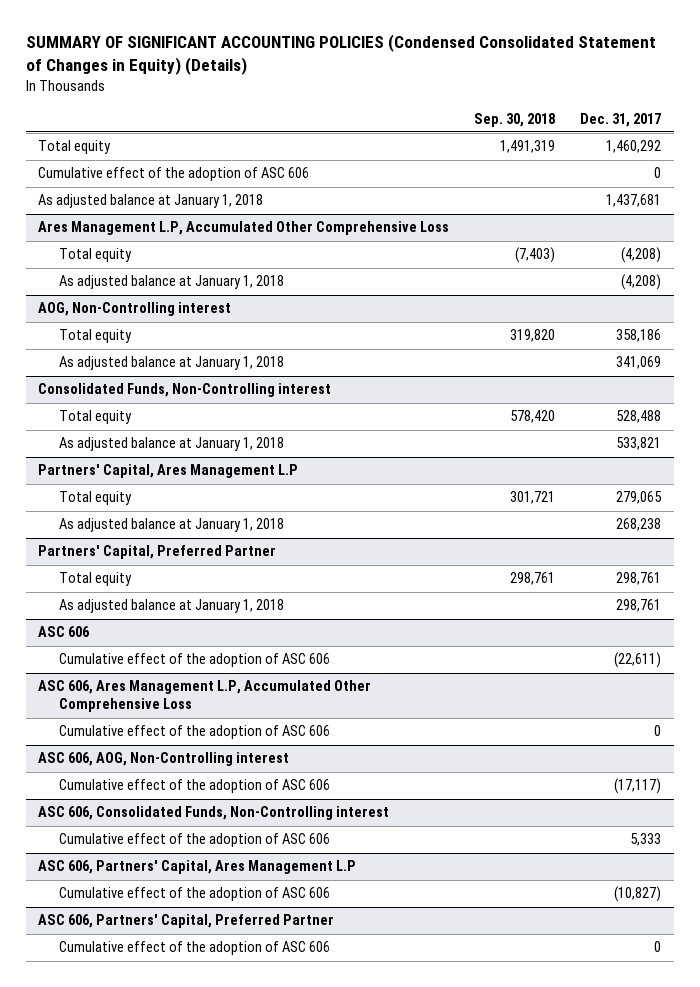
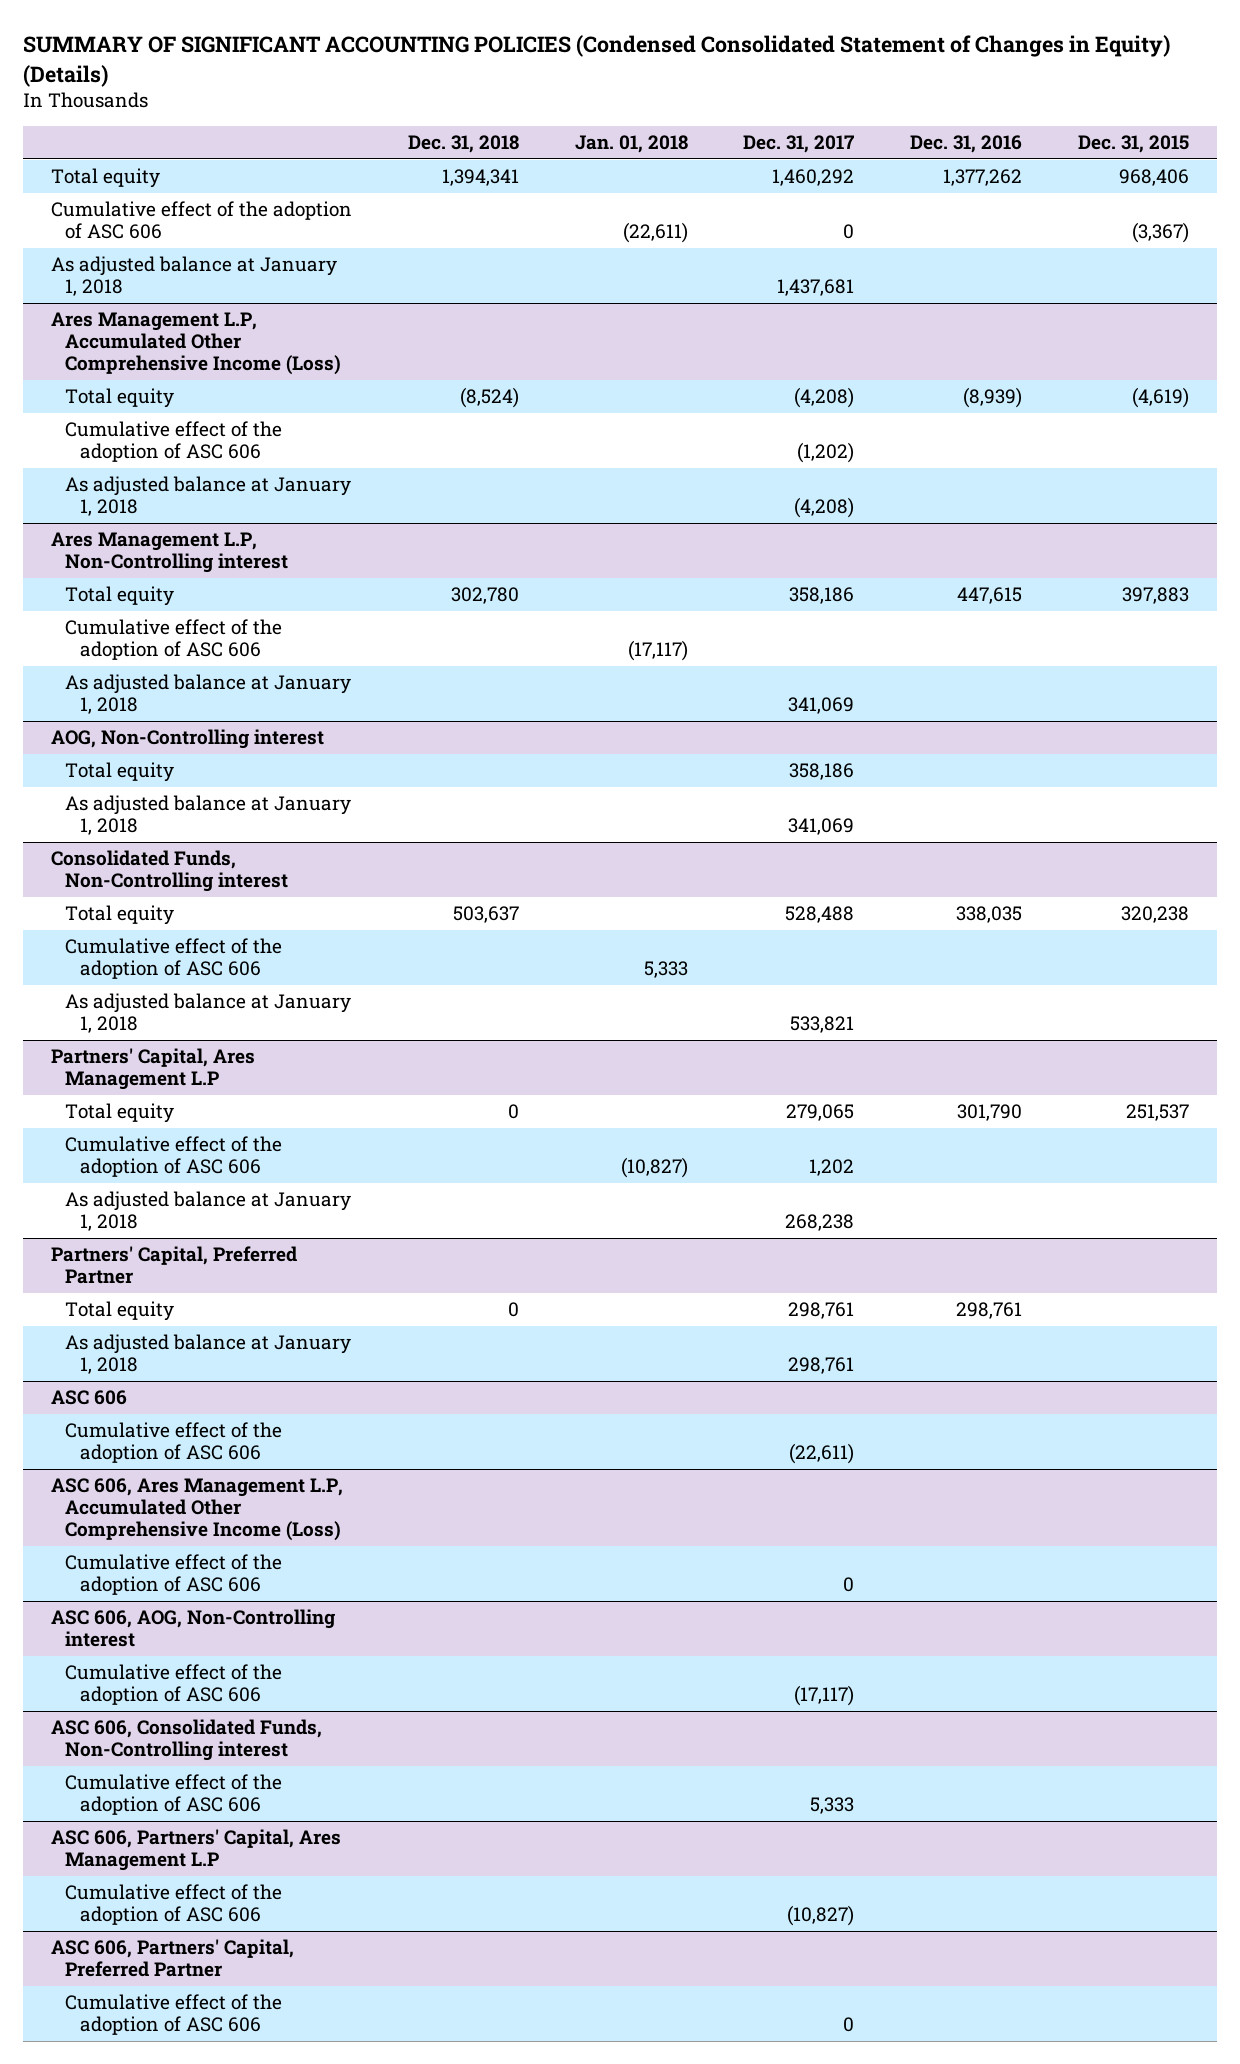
[474,112,556,127] Sep. 30, 2018 -> none
none -> [407,135,519,154] Dec. 31, 2018
none -> [574,135,688,154] Jan. 01, 2018
none -> [910,135,1023,154] Dec. 31, 2016
none -> [1078,135,1190,154] Dec. 31, 2015
[38,221,450,236] Ares Management L.P, Accumulated Other Comprehensive Loss -> [50,312,342,376] Ares Management L.P, Accumulated Other Comprehensive Income (Loss)
none -> [65,421,283,463] Cumulative effect of the adoption of ASC 606
none -> [50,532,289,574] Ares Management L.P, Non-Controlling interest
none -> [65,586,175,607] Total equity
none -> [65,619,283,661] Cumulative effect of the adoption of ASC 606
none -> [65,674,352,715] As adjusted balance at January 1, 2018
none -> [65,938,283,980] Cumulative effect of the adoption of ASC 606
none -> [65,1136,283,1178] Cumulative effect of the adoption of ASC 606
[38,680,372,713] ASC 606, Ares Management L.P, Accumulated Other Comprehensive Loss -> [50,1478,343,1542] ASC 606, Ares Management L.P, Accumulated Other Comprehensive Income (Loss)

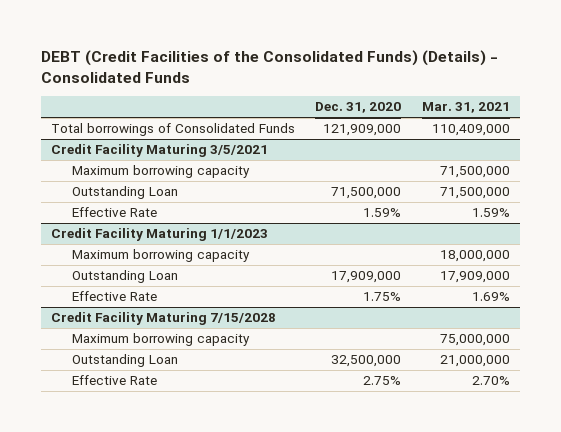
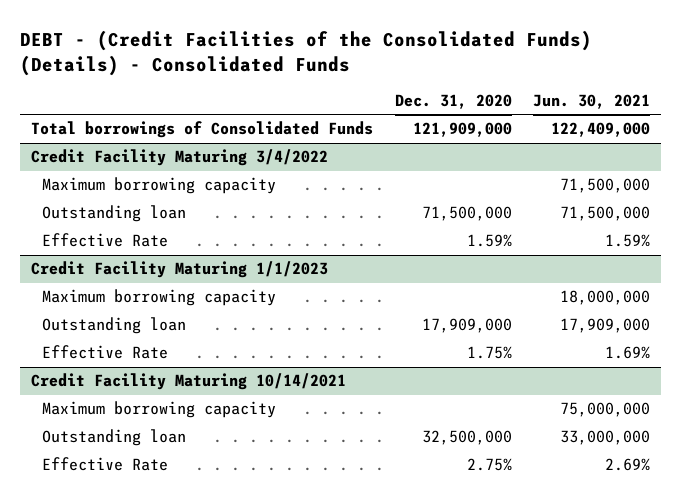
[41,49,499,83] DEBT (Credit Facilities of the Consolidated Funds) (Details) - Consolidated Funds -> [20,29,593,76] DEBT - (Credit Facilities of the Consolidated Funds) (Details) - Consolidated Funds
[421,102,510,114] Mar. 31, 2021 -> none
none -> [533,94,651,110] Jun. 30, 2021
[51,144,269,158] Credit Facility Maturing 3/5/2021 -> [31,149,329,167] Credit Facility Maturing 3/4/2022
[71,186,178,200] Outstanding Loan -> [42,205,187,223] Outstanding loan
[71,270,178,284] Outstanding Loan -> [42,317,187,335] Outstanding loan
[51,312,277,326] Credit Facility Maturing 7/15/2028 -> [31,373,347,391] Credit Facility Maturing 10/14/2021
[71,354,178,368] Outstanding Loan -> [42,429,187,447] Outstanding loan

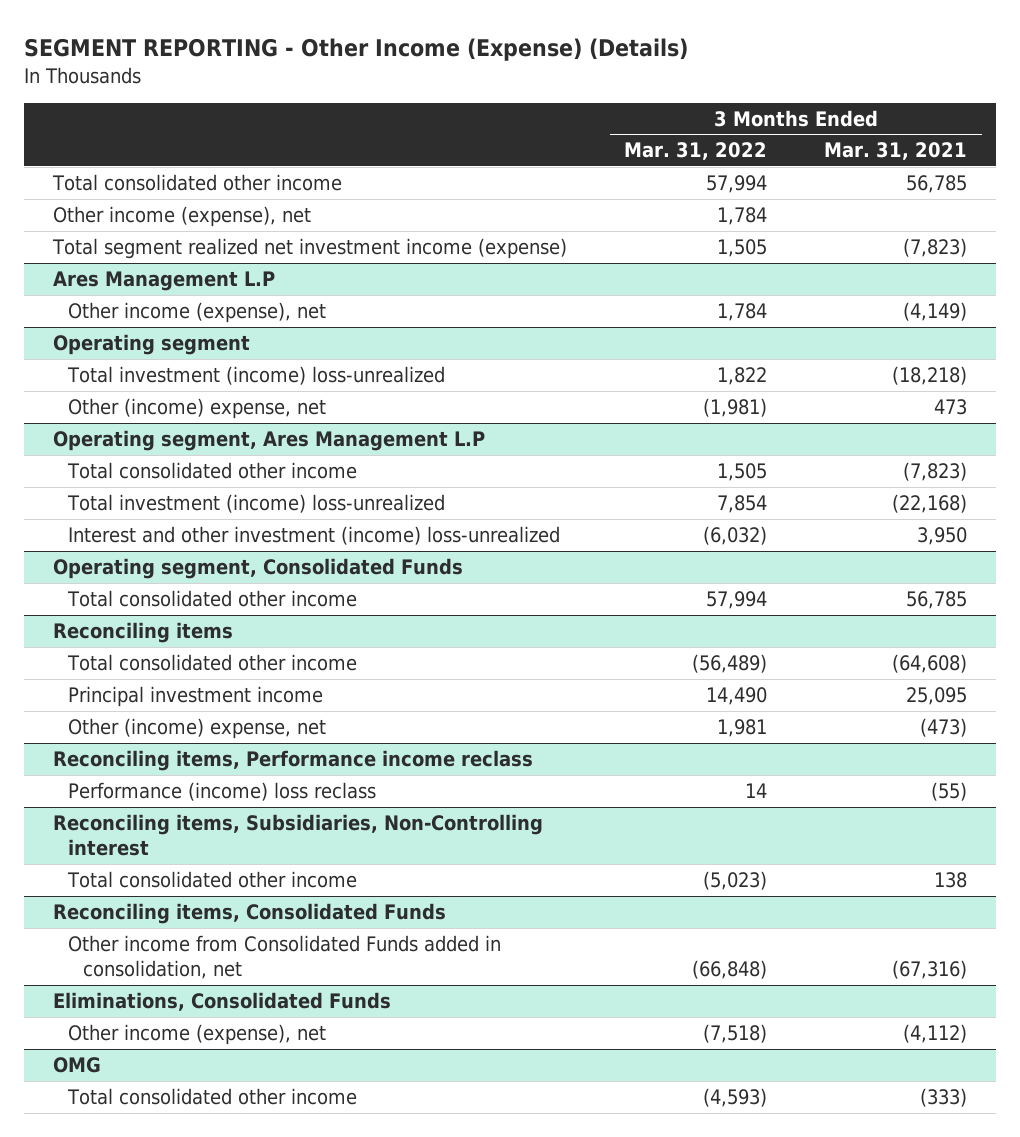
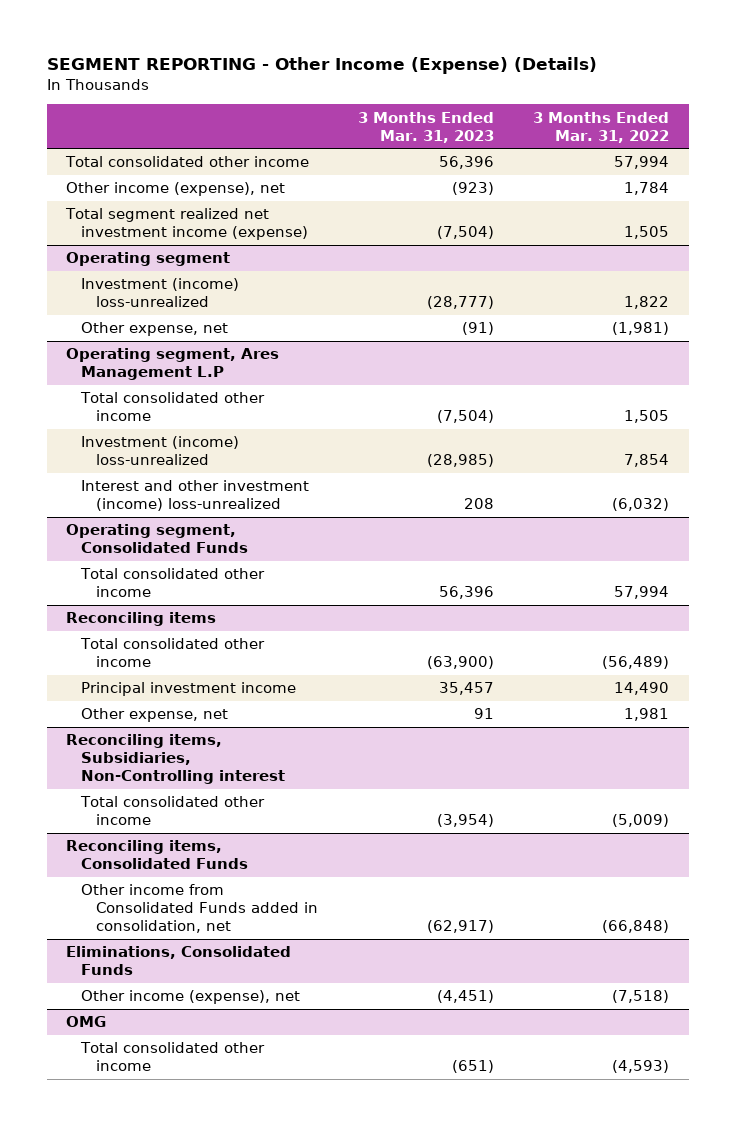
[824,142,968,161] Mar. 31, 2021 -> none
none -> [357,111,494,143] 3 Months Ended Mar. 31, 2023
[52,271,275,292] Ares Management L.P -> none
[67,302,326,324] Other income (expense), net -> none
[66,366,445,386] Total investment (income) loss-unrealized -> [81,278,240,308] Investment (income) loss-unrealized
[67,398,326,420] Other (income) expense, net -> [81,322,229,337] Other expense, net
[66,494,445,514] Total investment (income) loss-unrealized -> [81,436,240,466] Investment (income) loss-unrealized
[52,750,533,772] Reconciling items, Performance income reclass -> none
[67,782,376,802] Performance (income) loss reclass -> none
[67,718,326,740] Other (income) expense, net -> [81,708,229,723] Other expense, net
[703,871,768,891] (5,023) -> [611,814,669,828] (5,009)

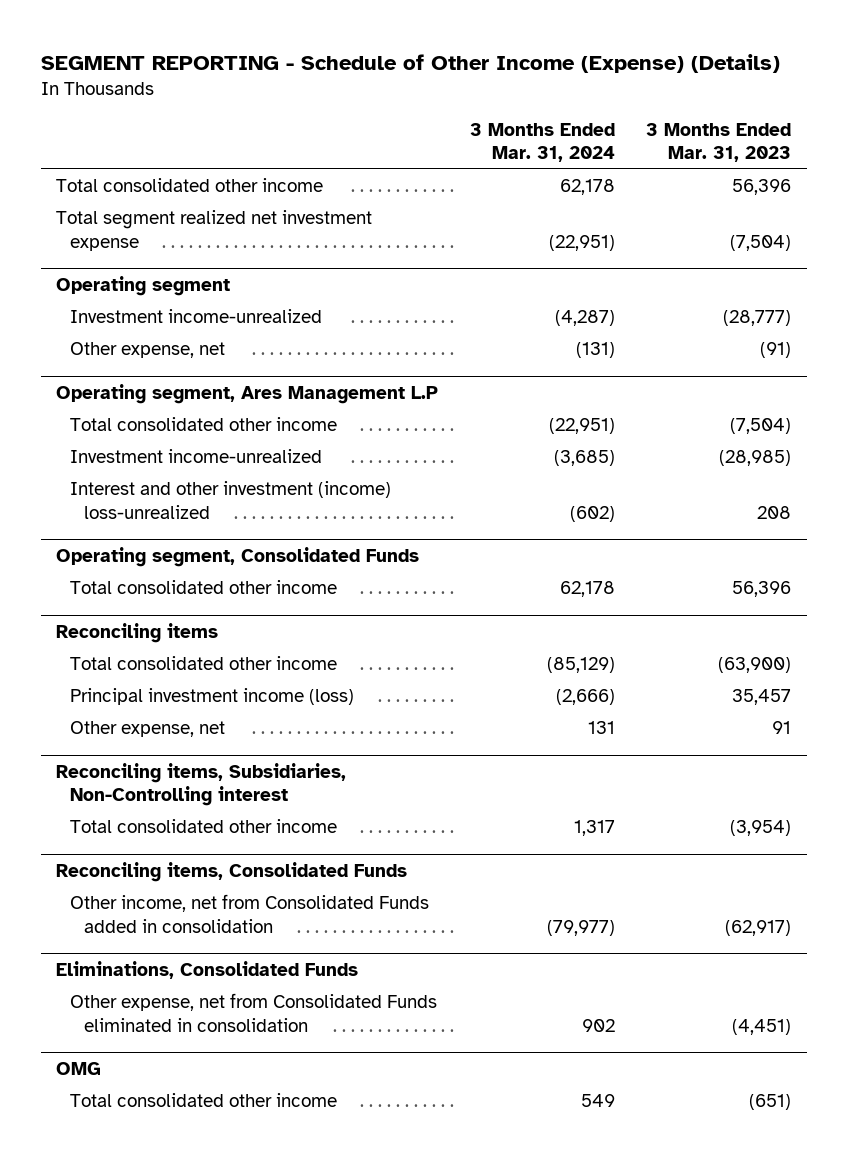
[46,56,597,74] SEGMENT REPORTING - Other Income (Expense) (Details) -> [40,53,780,73] SEGMENT REPORTING - Schedule of Other Income (Expense) (Details)
[532,111,669,143] 3 Months Ended Mar. 31, 2022 -> none
none -> [469,122,615,163] 3 Months Ended Mar. 31, 2024
[66,182,286,197] Other income (expense), net -> none
[65,208,309,241] Total segment realized net investment income (expense) -> [56,210,373,251] Total segment realized net investment expense
[81,278,240,308] Investment (income) loss-unrealized -> [70,309,323,324] Investment income-unrealized
[81,436,240,466] Investment (income) loss-unrealized -> [70,449,323,464] Investment income-unrealized
[81,682,297,697] Principal investment income -> [70,688,355,706] Principal investment income (loss)
[81,884,319,934] Other income from Consolidated Funds added in consolidation, net -> [70,894,430,933] Other income, net from Consolidated Funds added in consolidation
[81,990,301,1005] Other income (expense), net -> [70,993,438,1032] Other expense, net from Consolidated Funds eliminated in consolidation

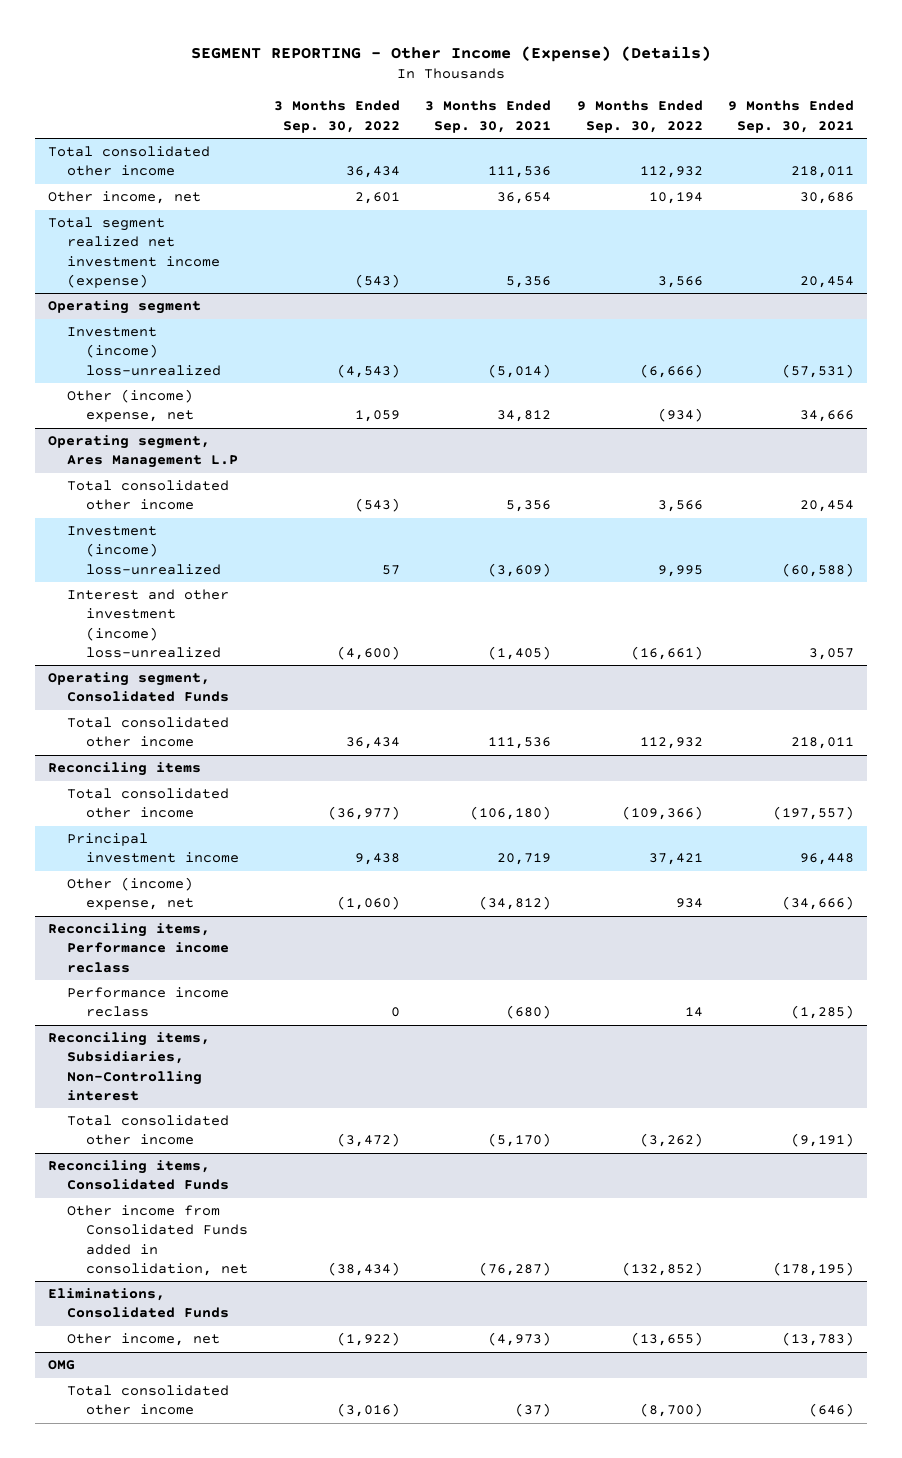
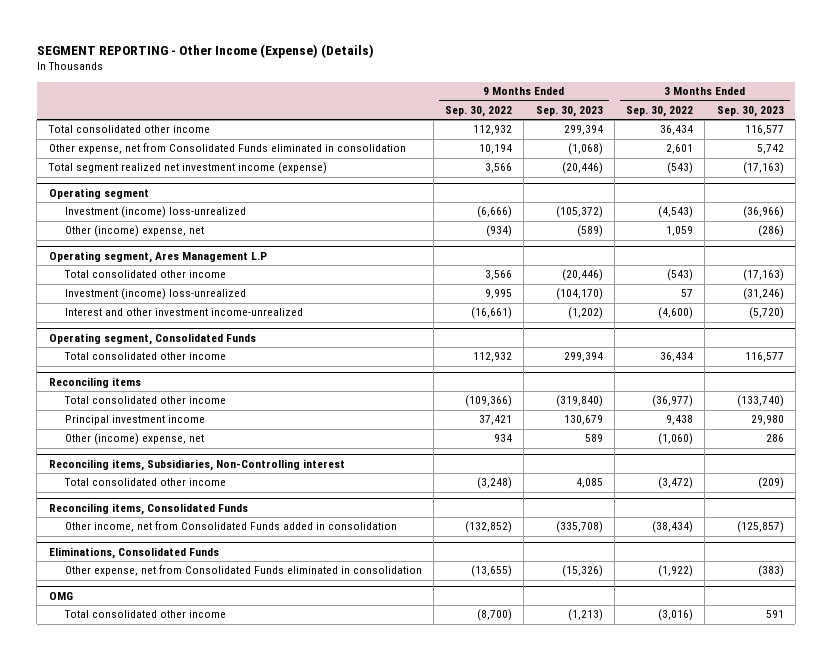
[425,100,552,133] 3 Months Ended Sep. 30, 2021 -> none
[728,100,855,133] 9 Months Ended Sep. 30, 2021 -> none
none -> [535,105,603,117] Sep. 30, 2023
none -> [716,105,784,117] Sep. 30, 2023
[48,191,202,205] Other income, net -> [48,143,406,155] Other expense, net from Consolidated Funds eliminated in consolidation
[67,589,230,658] Interest and other investment (income) loss-unrealized -> [64,308,303,317] Interest and other investment income-unrealized
[48,923,230,973] Reconciling items, Performance income reclass -> none
[67,987,230,1018] Performance income reclass -> none
[639,1133,703,1148] (3,262) -> [477,477,513,490] (3,248)
[67,1205,249,1276] Other income from Consolidated Funds added in consolidation, net -> [64,521,397,533] Other income, net from Consolidated Funds added in consolidation
[67,1333,221,1347] Other income, net -> [64,565,422,577] Other expense, net from Consolidated Funds eliminated in consolidation

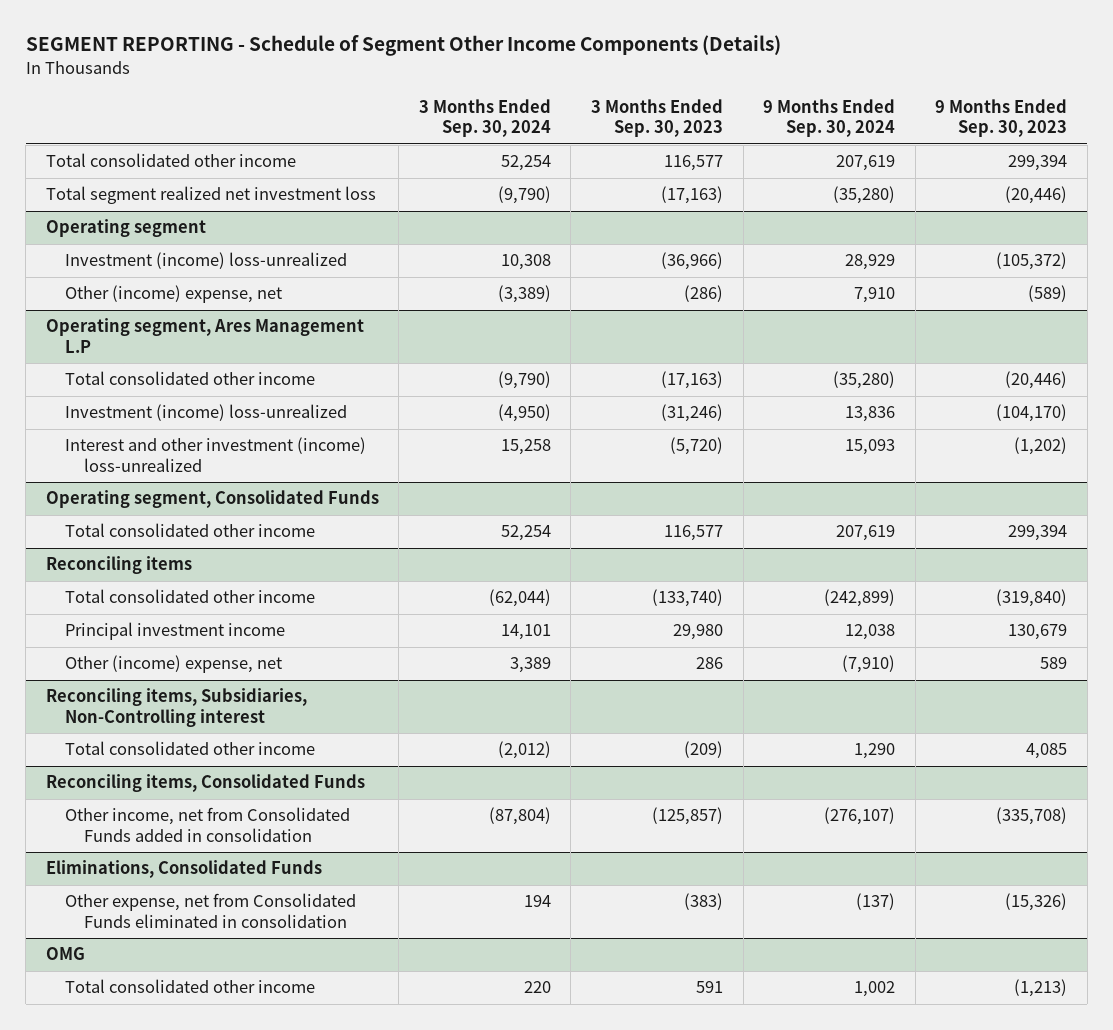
[36,43,374,58] SEGMENT REPORTING - Other Income (Expense) (Details) -> [25,35,781,57] SEGMENT REPORTING - Schedule of Segment Other Income Components (Details)
[445,105,513,117] Sep. 30, 2022 -> none
[626,105,694,117] Sep. 30, 2022 -> none
none -> [418,98,551,138] 3 Months Ended Sep. 30, 2024
none -> [763,98,896,138] 9 Months Ended Sep. 30, 2024
[48,143,406,155] Other expense, net from Consolidated Funds eliminated in consolidation -> none
[47,162,327,175] Total segment realized net investment income (expense) -> [45,186,376,205] Total segment realized net investment loss
[64,308,303,317] Interest and other investment income-unrealized -> [65,437,367,472] Interest and other investment (income) loss-unrealized

